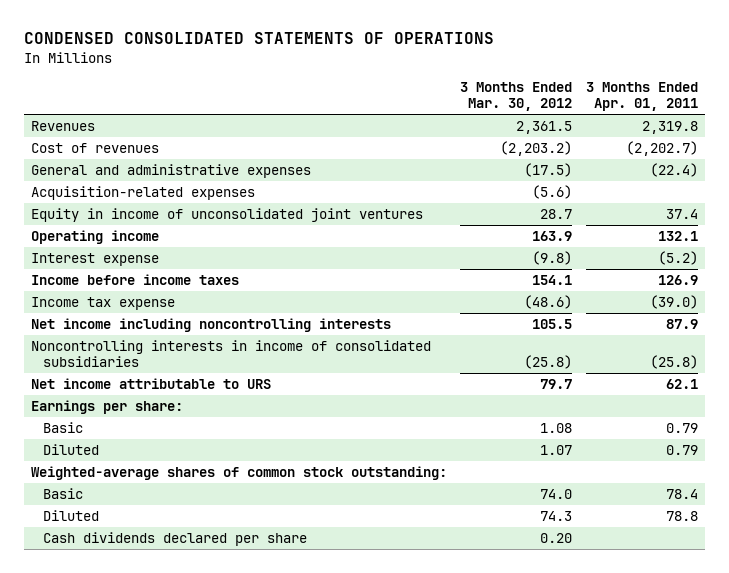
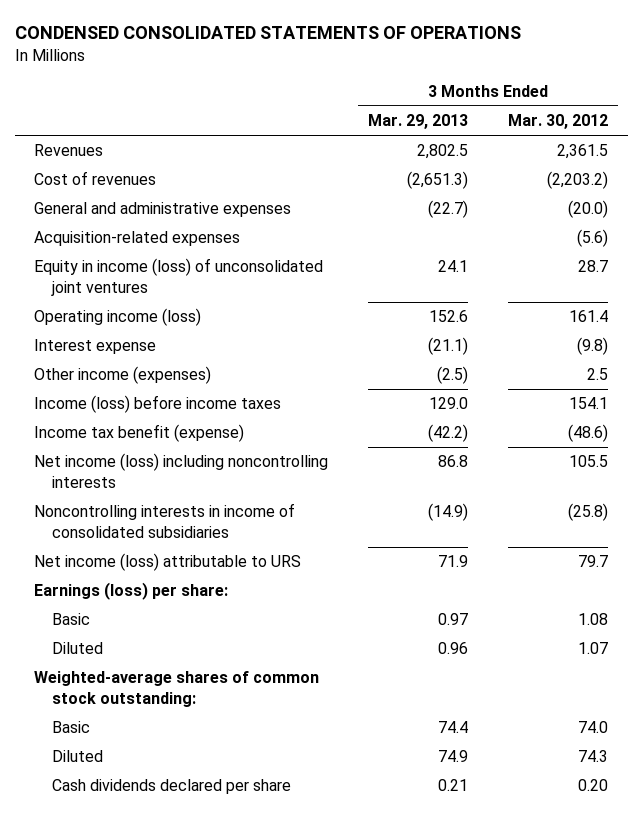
[586,81,699,112] 3 Months Ended Apr. 01, 2011 -> none
none -> [368,114,469,130] Mar. 29, 2013
[524,162,573,177] (17.5) -> [567,200,608,219] (20.0)
[30,207,423,222] Equity in income of unconsolidated joint ventures -> [34,258,324,296] Equity in income (loss) of unconsolidated joint ventures
[30,229,159,244] Operating income -> [34,308,202,327] Operating income (loss)
[532,230,573,241] 163.9 -> [568,310,608,323] 161.4
none -> [34,366,212,385] Other income (expenses)
[30,273,239,285] Income before income taxes -> [34,395,282,414] Income (loss) before income taxes
[30,296,175,310] Income tax expense -> [34,424,245,443] Income tax benefit (expense)
[30,317,391,332] Net income including noncontrolling interests -> [34,453,329,488] Net income (loss) including noncontrolling interests
[30,377,271,389] Net income attributable to URS -> [34,553,302,572] Net income (loss) attributable to URS
[30,399,183,414] Earnings per share: -> [34,582,229,601] Earnings (loss) per share:

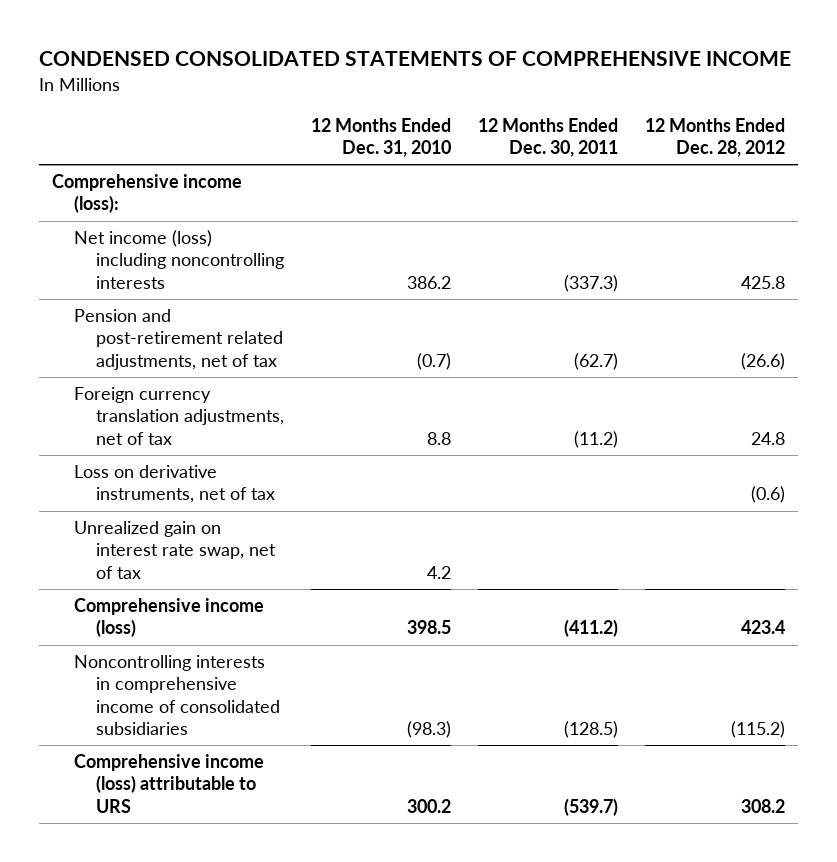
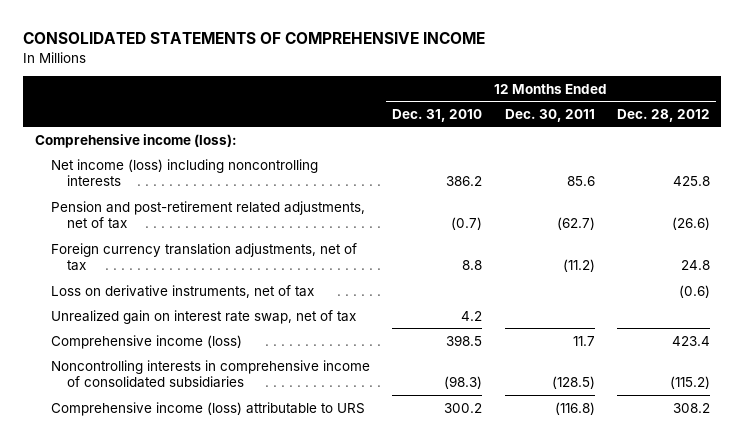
[38,51,791,67] CONDENSED CONSOLIDATED STATEMENTS OF COMPREHENSIVE INCOME -> [23,32,486,45] CONSOLIDATED STATEMENTS OF COMPREHENSIVE INCOME
[563,274,618,292] (337.3) -> [566,176,595,187] 85.6
[563,619,618,638] (411.2) -> [572,335,595,346] 11.7
[563,797,618,816] (539.7) -> [554,401,595,415] (116.8)

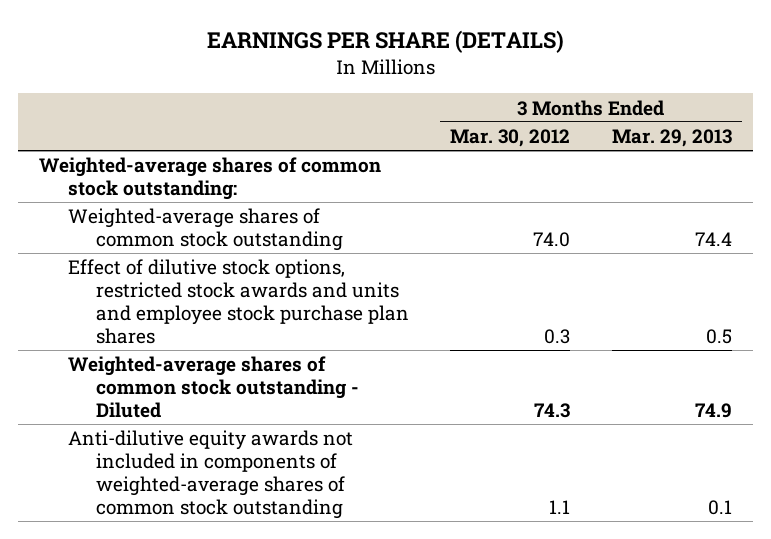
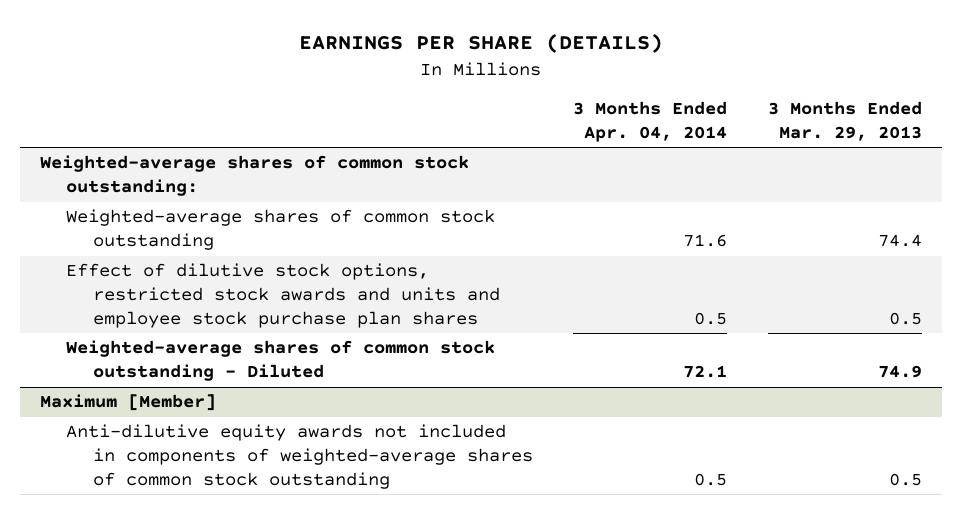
[450,128,571,147] Mar. 30, 2012 -> none
none -> [573,101,728,142] 3 Months Ended Apr. 04, 2014
none -> [39,394,216,412] Maximum [Member]
[707,499,732,515] 0.1 -> [888,472,922,486] 0.5

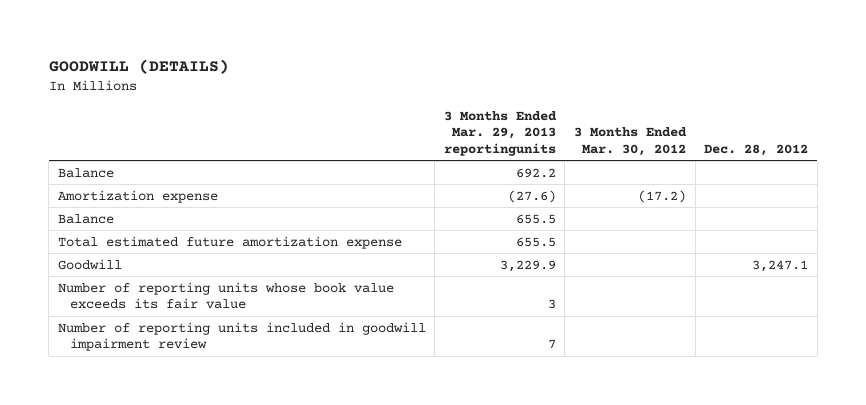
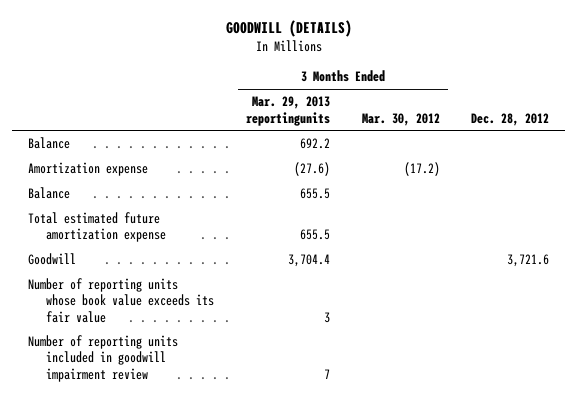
[499,259,556,272] 3,229.9 -> [287,254,330,268] 3,704.4
[752,259,809,272] 3,247.1 -> [507,254,550,268] 3,721.6

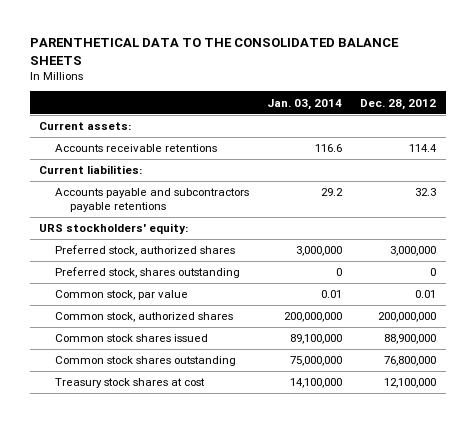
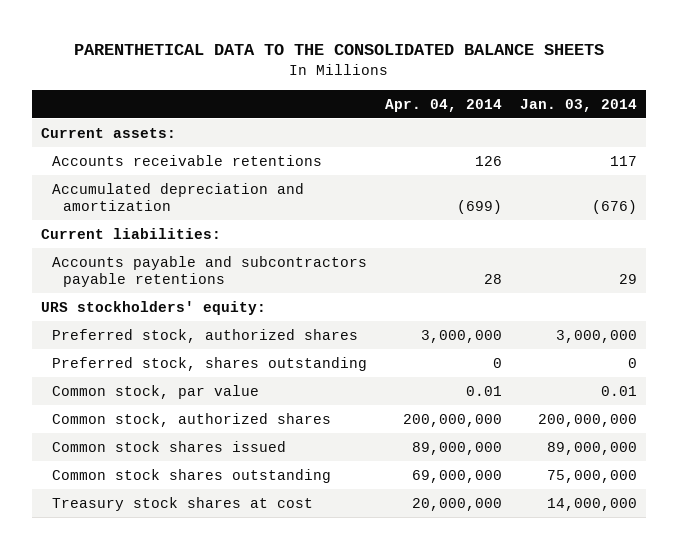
[360,98,437,110] Dec. 28, 2012 -> none
none -> [385,98,503,112] Apr. 04, 2014
[314,144,342,153] 116.6 -> [610,155,638,166] 117
none -> [52,182,305,211] Accumulated depreciation and amortization
[320,188,343,197] 29.2 -> [619,273,638,284] 29
[289,334,342,345] 89,100,000 -> [547,441,638,455] 89,000,000
[289,378,342,389] 14,100,000 -> [547,497,638,511] 14,000,000

